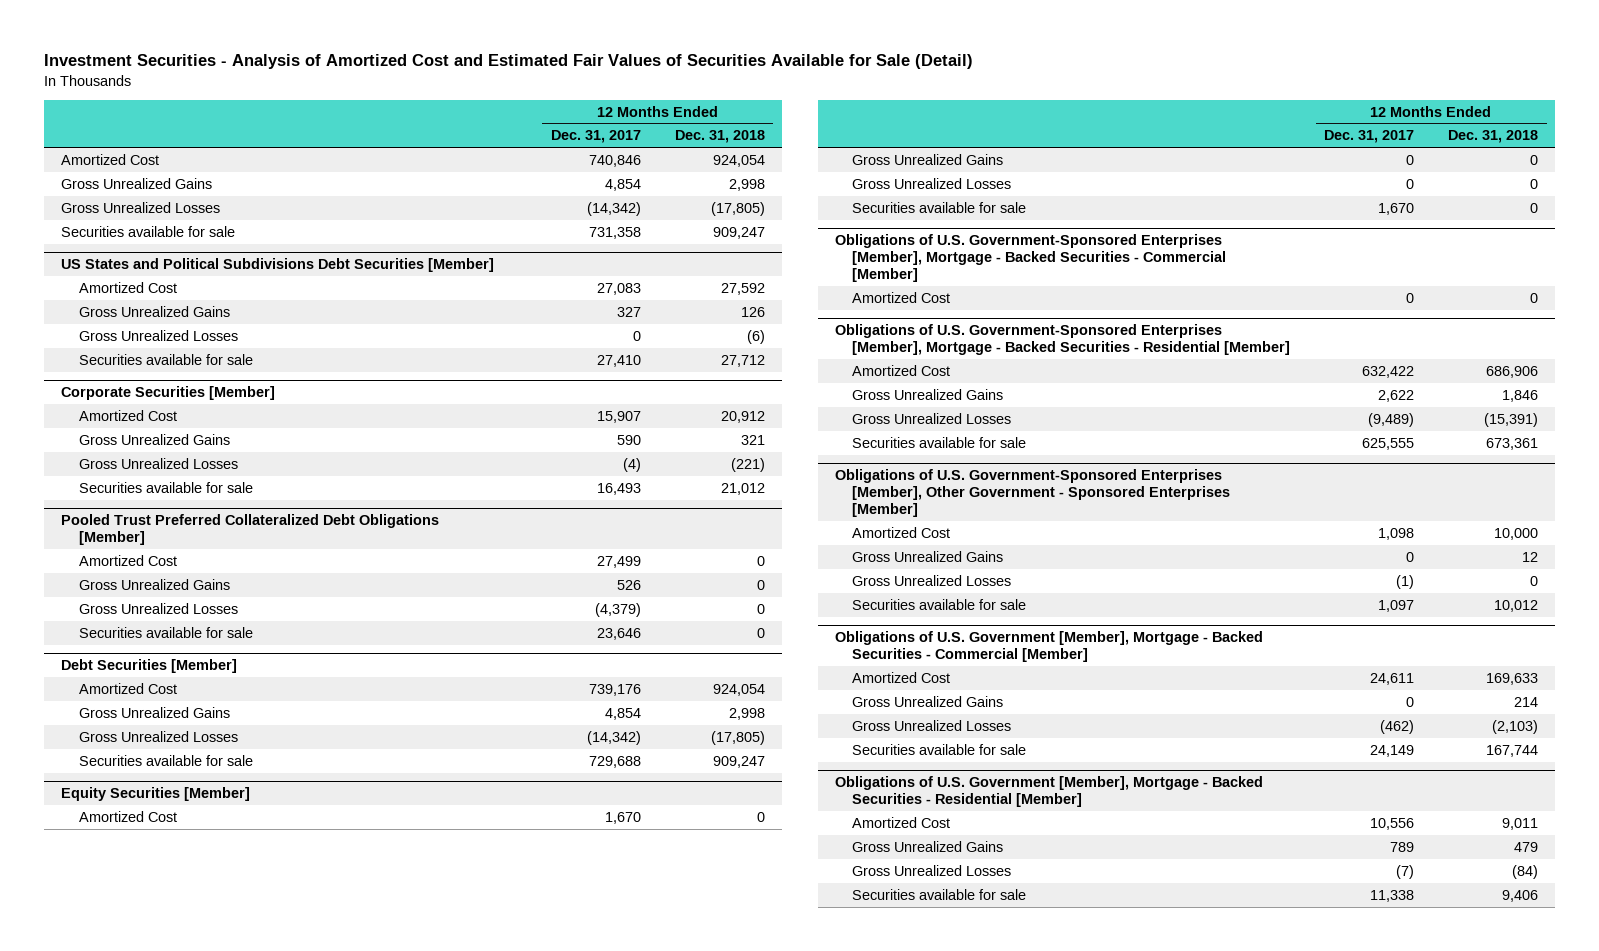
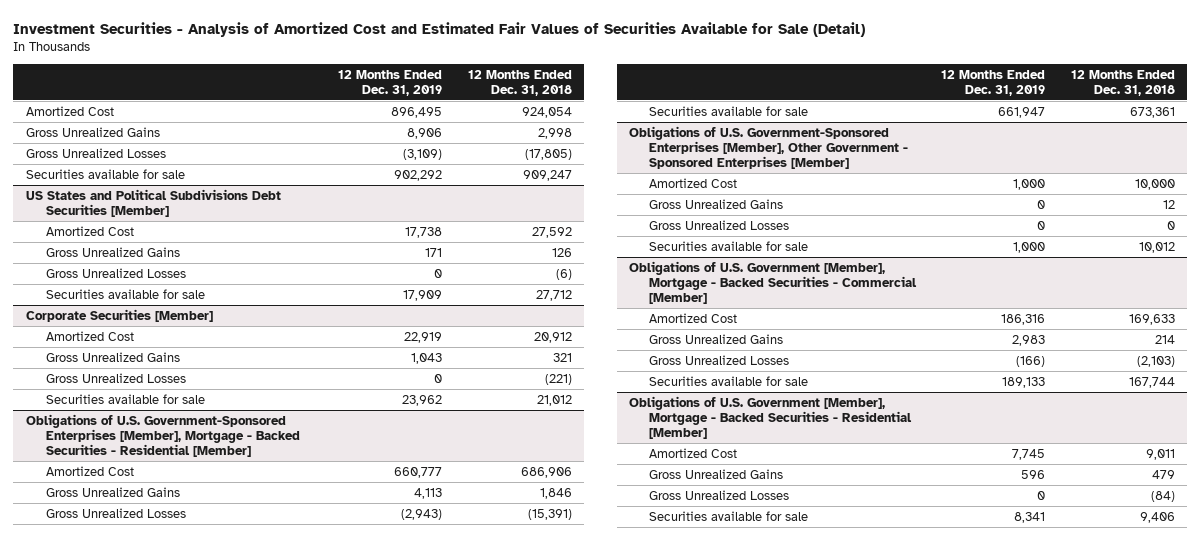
[550,130,641,144] Dec. 31, 2017 -> none
none -> [338,69,443,96] 12 Months Ended Dec. 31, 2019
[61,514,440,546] Pooled Trust Preferred Collateralized Debt Obligations [Member] -> none
[78,554,177,566] Amortized Cost -> none
[78,578,230,590] Gross Unrealized Gains -> none
[78,602,238,614] Gross Unrealized Losses -> none
[78,626,253,638] Securities available for sale -> none
[61,659,238,674] Debt Securities [Member] -> none
[78,682,177,694] Amortized Cost -> none
[78,706,230,718] Gross Unrealized Gains -> none
[78,730,238,742] Gross Unrealized Losses -> none
[78,754,253,766] Securities available for sale -> none
[61,787,251,802] Equity Securities [Member] -> none
[78,810,177,822] Amortized Cost -> none
[852,153,1004,165] Gross Unrealized Gains -> none
[852,177,1012,189] Gross Unrealized Losses -> none
[852,201,1027,213] Securities available for sale -> none
[834,234,1227,283] Obligations of U.S. Government-Sponsored Enterprises [Member], Mortgage - Backed Securities - Commercial [Member] -> none
[852,291,951,303] Amortized Cost -> none

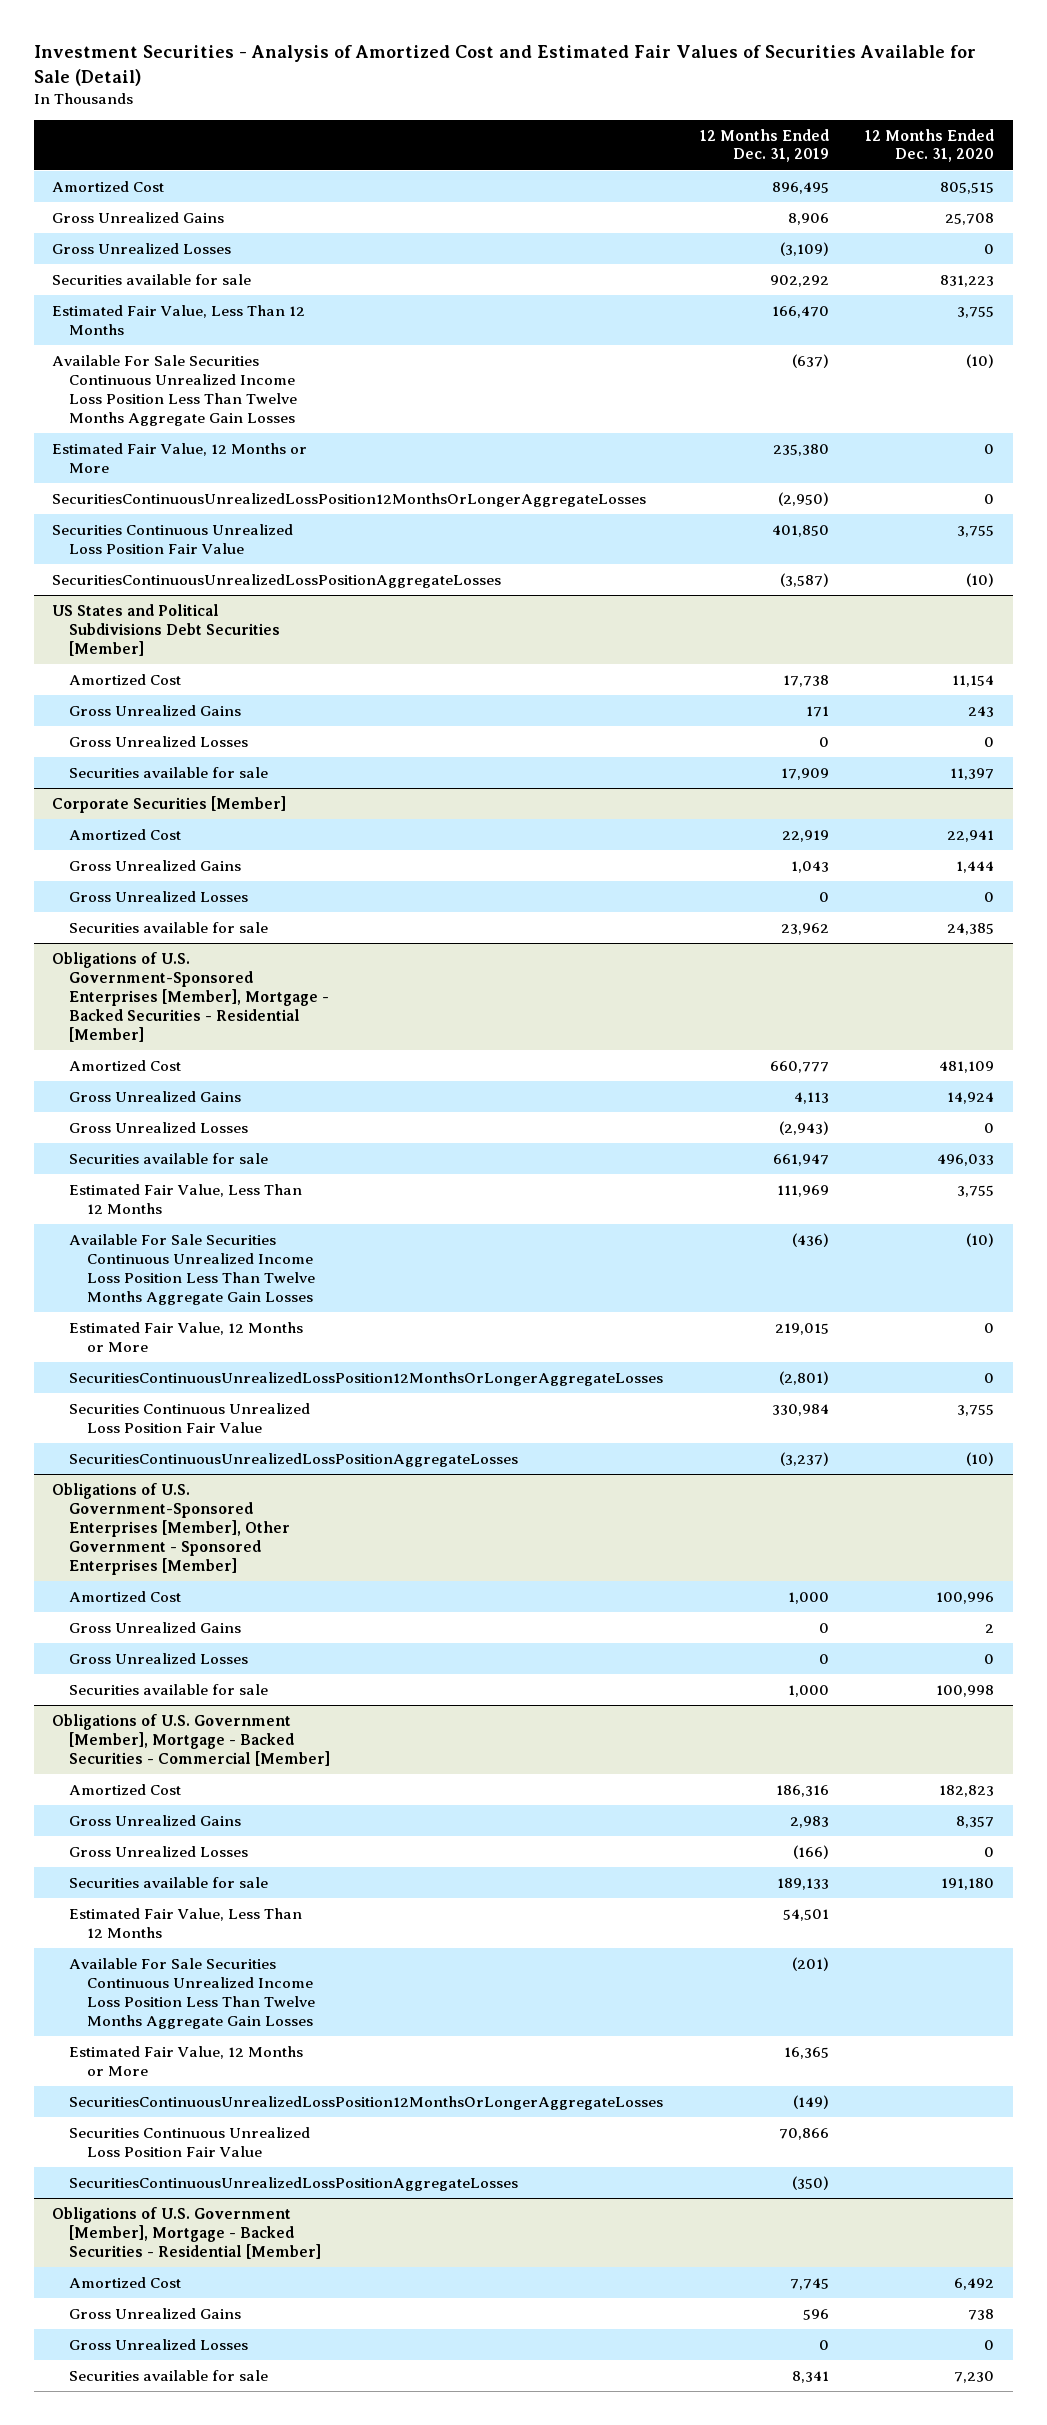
[467,69,572,96] 12 Months Ended Dec. 31, 2018 -> none
none -> [865,128,995,163] 12 Months Ended Dec. 31, 2020
none -> [52,304,306,335] Estimated Fair Value, Less Than 12 Months
none -> [52,354,298,426] Available For Sale Securities Continuous Unrealized Income Loss Position Less Than Twelve Months Aggregate Gain Losses
none -> [52,442,308,473] Estimated Fair Value, 12 Months or More
none -> [52,492,647,507] SecuritiesContinuousUnrealizedLossPosition12MonthsOrLongerAggregateLosses
none -> [52,523,294,554] Securities Continuous Unrealized Loss Position Fair Value
none -> [52,573,502,588] SecuritiesContinuousUnrealizedLossPositionAggregateLosses
none -> [69,1183,303,1214] Estimated Fair Value, Less Than 12 Months
none -> [69,1233,315,1305] Available For Sale Securities Continuous Unrealized Income Loss Position Less Than Twelve Months Aggregate Gain Losses
none -> [69,1321,304,1352] Estimated Fair Value, 12 Months or More
none -> [69,1371,664,1386] SecuritiesContinuousUnrealizedLossPosition12MonthsOrLongerAggregateLosses
none -> [69,1402,311,1433] Securities Continuous Unrealized Loss Position Fair Value
none -> [69,1452,519,1467] SecuritiesContinuousUnrealizedLossPositionAggregateLosses
none -> [69,1907,303,1938] Estimated Fair Value, Less Than 12 Months
none -> [69,1957,315,2029] Available For Sale Securities Continuous Unrealized Income Loss Position Less Than Twelve Months Aggregate Gain Losses
none -> [69,2045,304,2076] Estimated Fair Value, 12 Months or More
none -> [69,2095,664,2110] SecuritiesContinuousUnrealizedLossPosition12MonthsOrLongerAggregateLosses
none -> [69,2126,311,2157] Securities Continuous Unrealized Loss Position Fair Value
none -> [69,2176,519,2191] SecuritiesContinuousUnrealizedLossPositionAggregateLosses

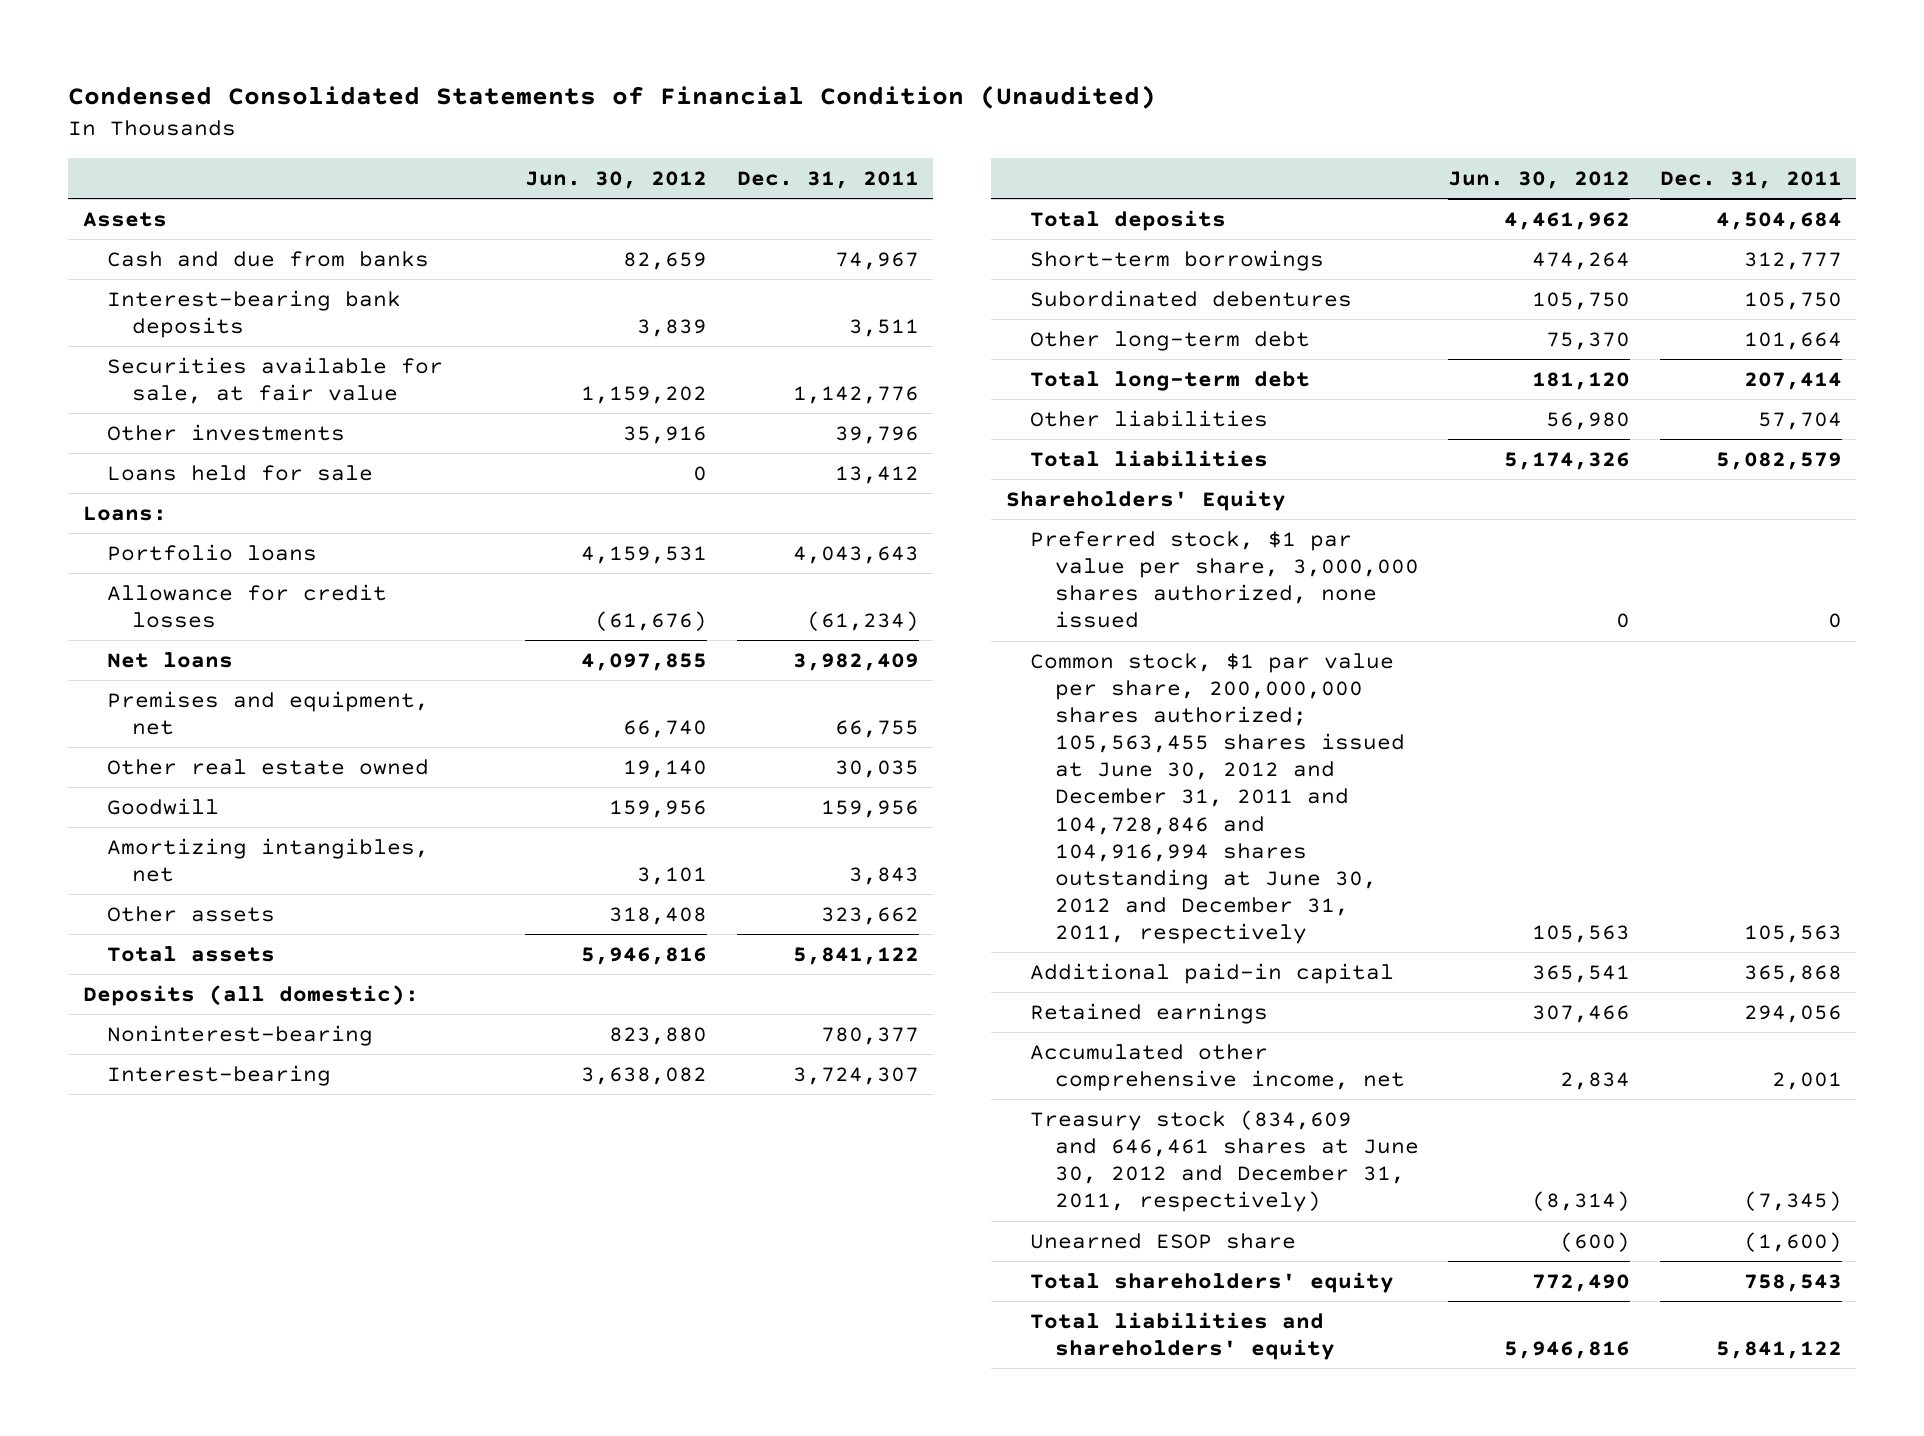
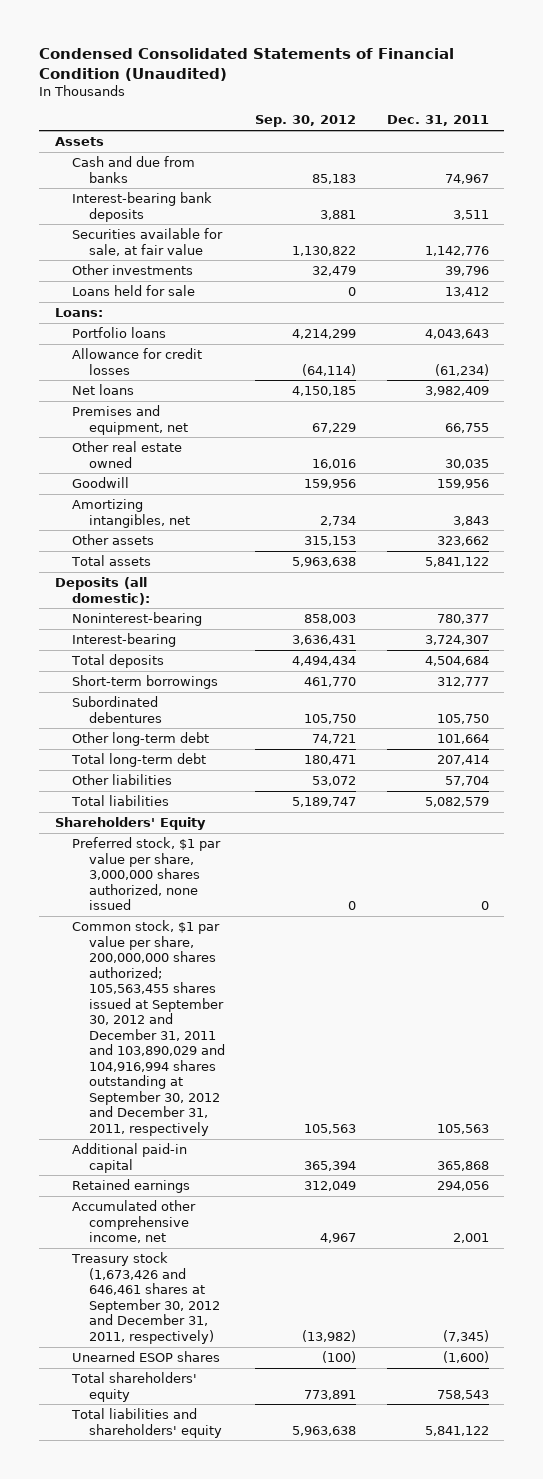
[525,170,708,189] Jun. 30, 2012 -> none
none -> [255,115,357,128] Sep. 30, 2012
[1030,652,1405,945] Common stock, $1 par value per share, 200,000,000 shares authorized; 105,563,455 shares issued at June 30, 2012 and December 31, 2011 and 104,728,846 and 104,916,994 shares outstanding at June 30, 2012 and December 31, 2011, respectively -> [71,920,225,1136] Common stock, $1 par value per share, 200,000,000 shares authorized; 105,563,455 shares issued at September 30, 2012 and December 31, 2011 and 103,890,029 and 104,916,994 shares outstanding at September 30, 2012 and December 31, 2011, respectively
[1030,1109,1419,1213] Treasury stock (834,609 and 646,461 shares at June 30, 2012 and December 31, 2011, respectively) -> [70,1252,220,1344] Treasury stock (1,673,426 and 646,461 shares at September 30, 2012 and December 31, 2011, respectively)
[1030,1232,1297,1249] Unearned ESOP share -> [71,1351,220,1363] Unearned ESOP shares

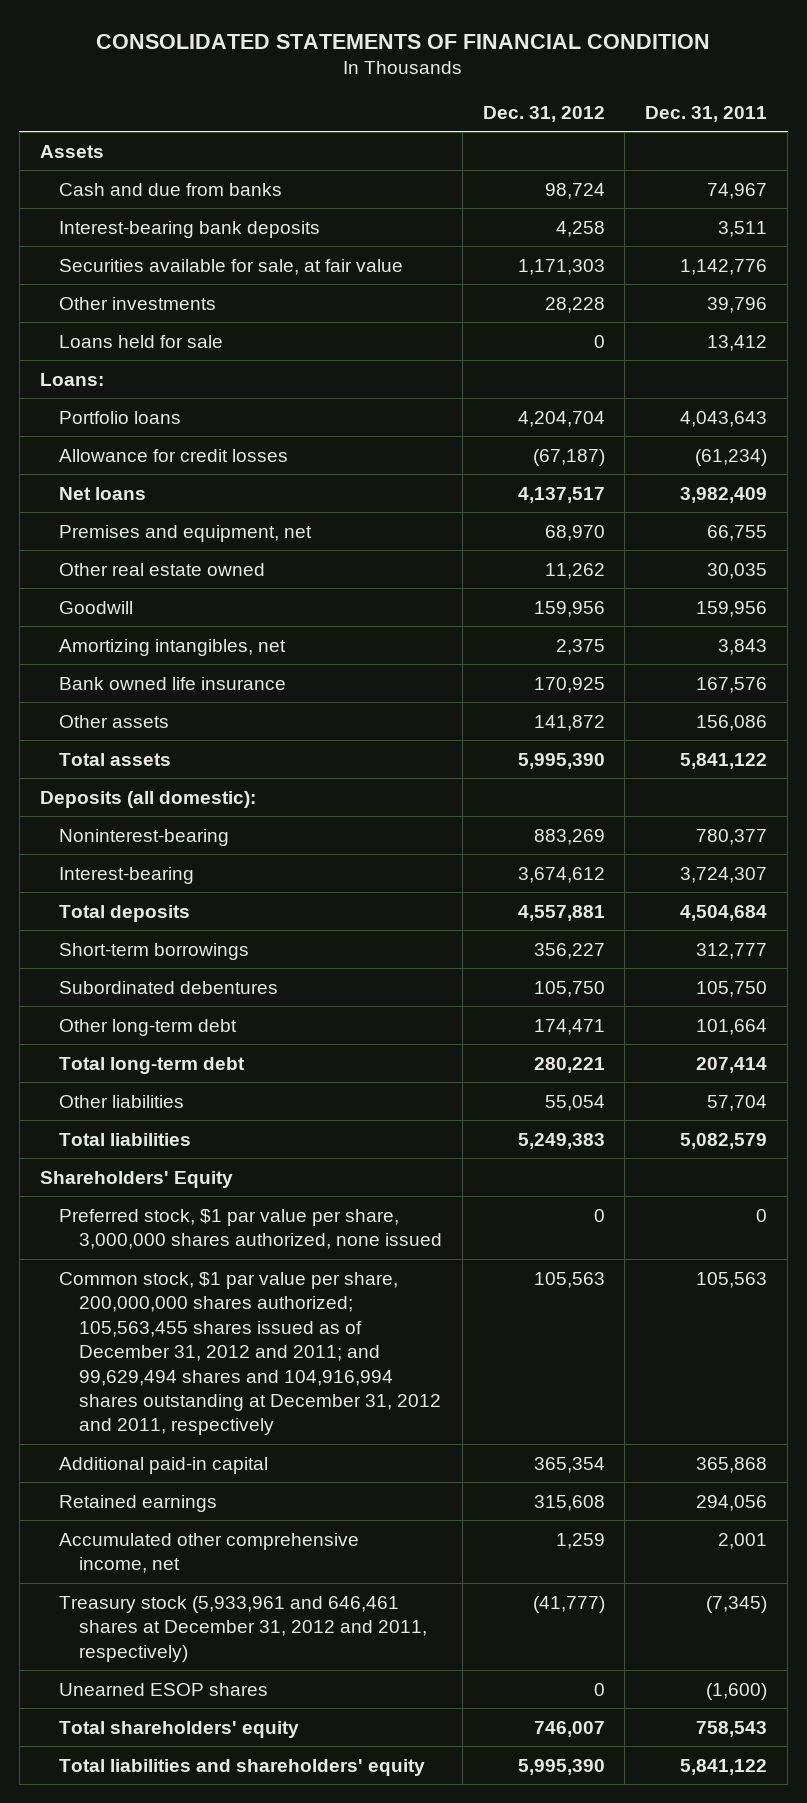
[39,48,455,82] Condensed Consolidated Statements of Financial Condition (Unaudited) -> [96,33,711,49] CONSOLIDATED STATEMENTS OF FINANCIAL CONDITION
[255,115,357,128] Sep. 30, 2012 -> none
none -> [482,105,605,122] Dec. 31, 2012
none -> [59,676,287,690] Bank owned life insurance
[436,536,489,547] 323,662 -> [696,714,768,731] 156,086
[71,920,225,1136] Common stock, $1 par value per share, 200,000,000 shares authorized; 105,563,455 shares issued at September 30, 2012 and December 31, 2011 and 103,890,029 and 104,916,994 shares outstanding at September 30, 2012 and December 31, 2011, respectively -> [59,1271,441,1436] Common stock, $1 par value per share, 200,000,000 shares authorized; 105,563,455 shares issued as of December 31, 2012 and 2011; and 99,629,494 shares and 104,916,994 shares outstanding at December 31, 2012 and 2011, respectively
[70,1252,220,1344] Treasury stock (1,673,426 and 646,461 shares at September 30, 2012 and December 31, 2011, respectively) -> [59,1595,427,1662] Treasury stock (5,933,961 and 646,461 shares at December 31, 2012 and 2011, respectively)

